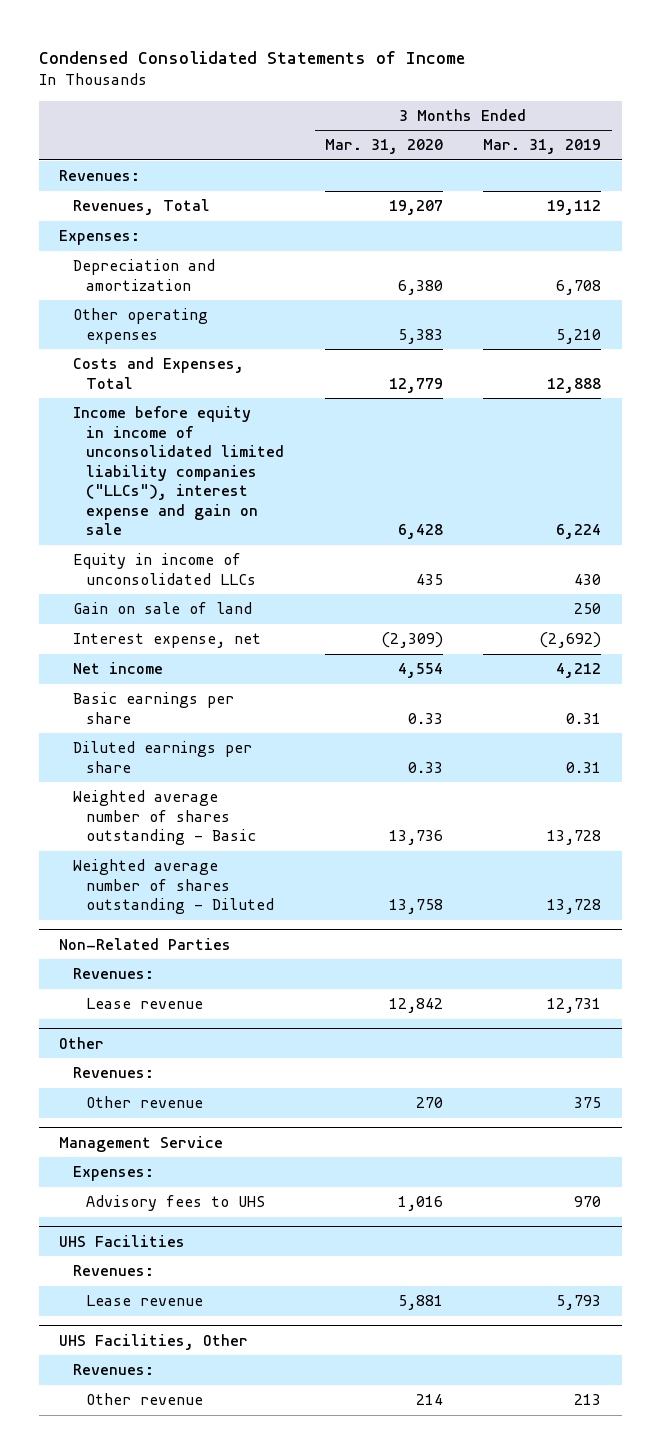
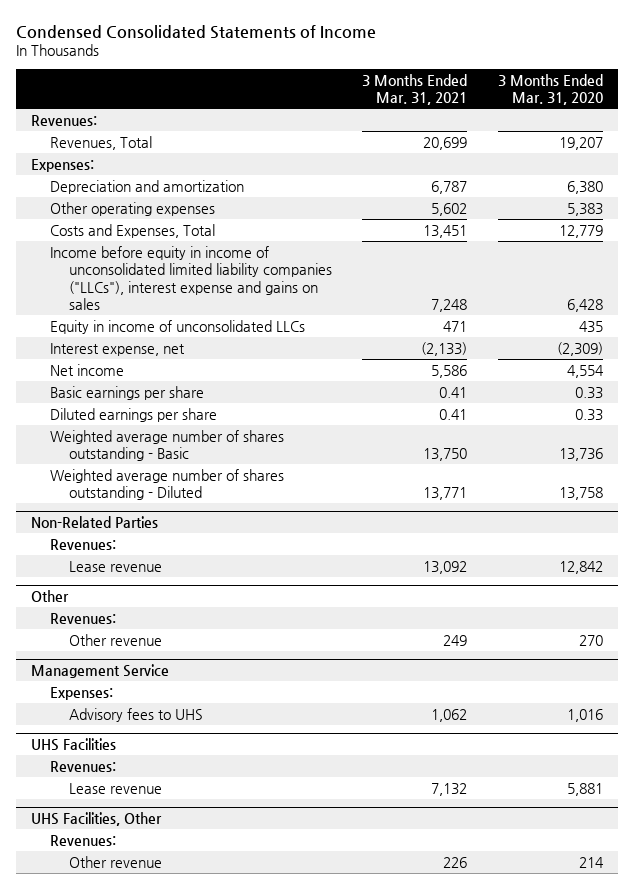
[483,139,602,155] Mar. 31, 2019 -> none
none -> [362,73,468,106] 3 Months Ended Mar. 31, 2021
[72,406,285,536] Income before equity in income of unconsolidated limited liability companies ("LLCs"), interest expense and gain on sale -> [49,245,332,311] Income before equity in income of unconsolidated limited liability companies ("LLCs"), interest expense and gains on sales
[72,602,252,615] Gain on sale of land -> none

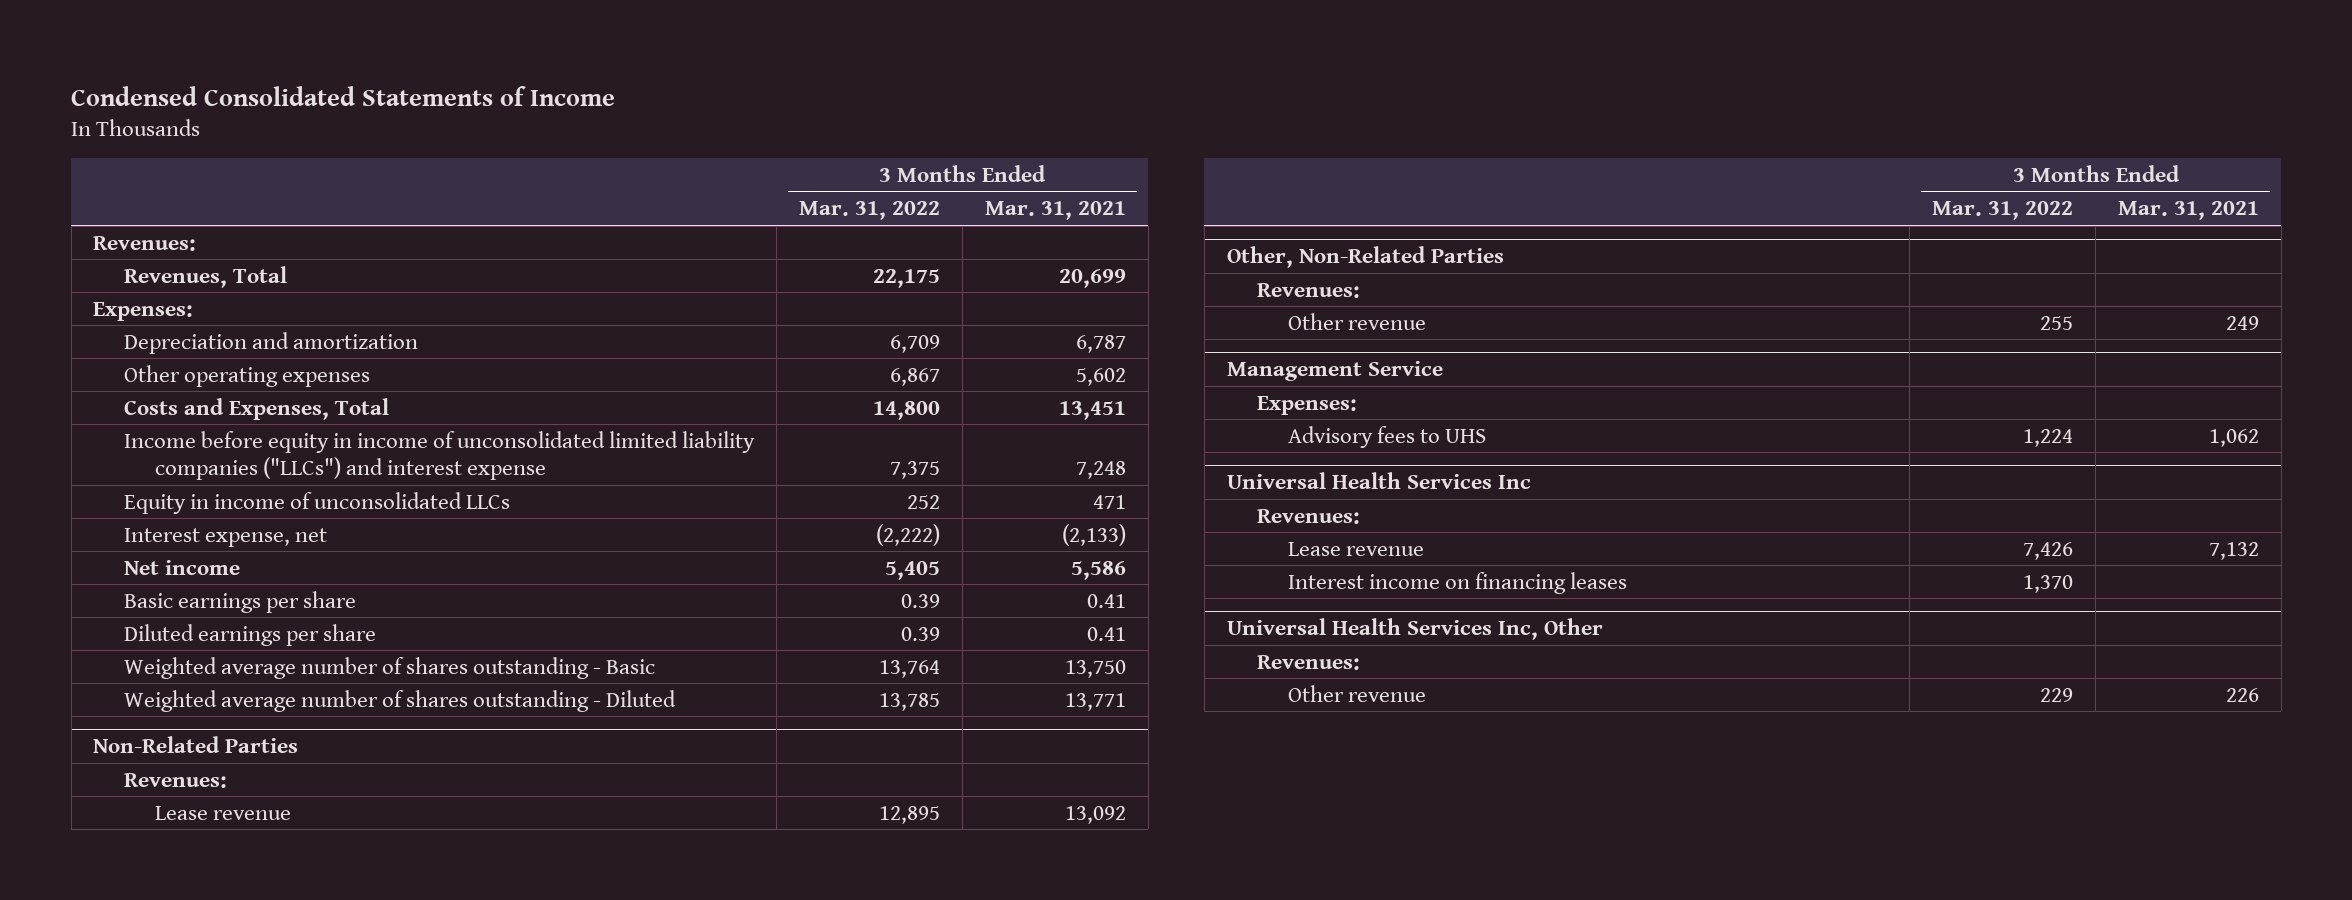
[497,73,603,106] 3 Months Ended Mar. 31, 2020 -> none
none -> [799,201,941,221] Mar. 31, 2022
[49,245,332,311] Income before equity in income of unconsolidated limited liability companies ("LLCs"), interest expense and gains on sales -> [124,430,756,481] Income before equity in income of unconsolidated limited liability companies ("LLCs") and interest expense
[31,590,70,603] Other -> none
none -> [1226,246,1504,269] Other, Non-Related Parties
[31,738,117,752] UHS Facilities -> [1226,472,1531,490] Universal Health Services Inc
[31,812,163,827] UHS Facilities, Other -> none
none -> [1287,571,1627,594] Interest income on financing leases
none -> [1226,618,1603,641] Universal Health Services Inc, Other

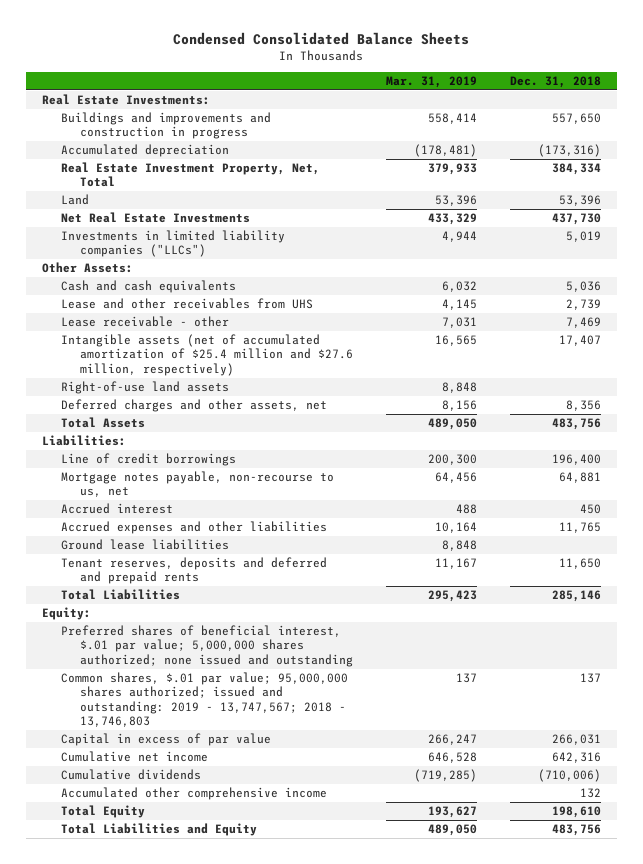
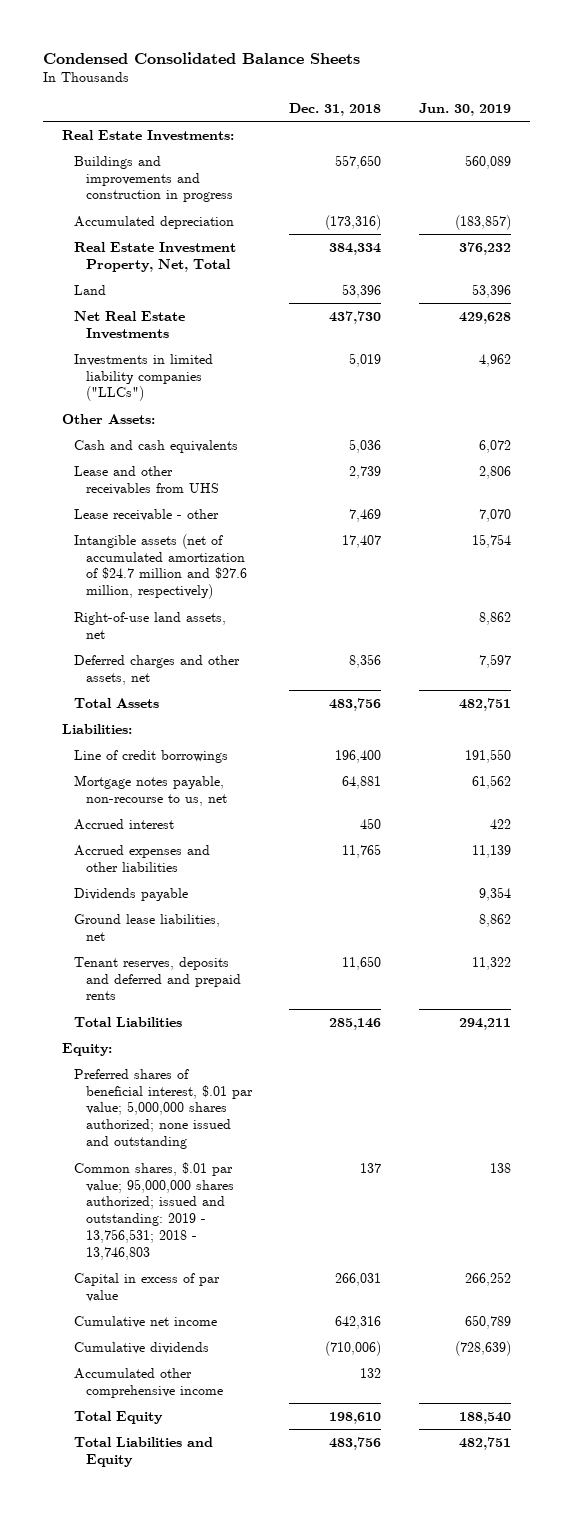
[385,76,477,89] Mar. 31, 2019 -> none
none -> [419,103,512,117] Jun. 30, 2019
[60,333,353,376] Intangible assets (net of accumulated amortization of $25.4 million and $27.6 million, respectively) -> [73,533,247,600] Intangible assets (net of accumulated amortization of $24.7 million and $27.6 million, respectively)
[60,380,229,394] Right-of-use land assets -> [73,611,226,639] Right-of-use land assets, net
none -> [73,887,188,901] Dividends payable
[60,538,229,550] Ground lease liabilities -> [73,913,220,941] Ground lease liabilities, net
[60,671,348,728] Common shares, $.01 par value; 95,000,000 shares authorized; issued and outstanding: 2019 - 13,747,567; 2018 - 13,746,803 -> [73,1161,234,1261] Common shares, $.01 par value; 95,000,000 shares authorized; issued and outstanding: 2019 - 13,756,531; 2018 - 13,746,803

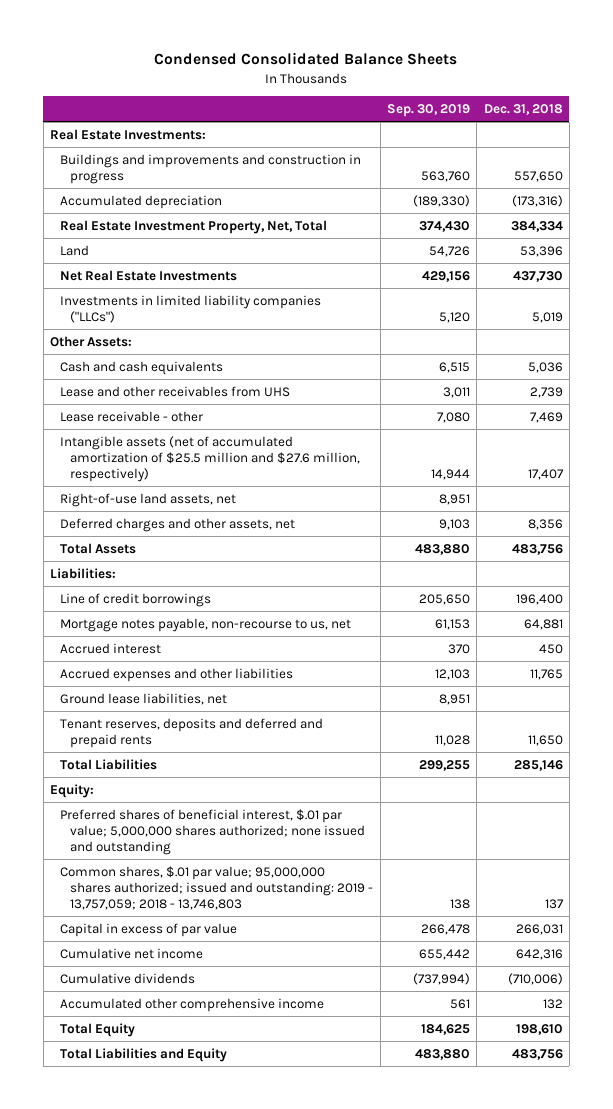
[419,103,512,117] Jun. 30, 2019 -> none
none -> [387,103,471,117] Sep. 30, 2019
[73,533,247,600] Intangible assets (net of accumulated amortization of $24.7 million and $27.6 million, respectively) -> [60,435,361,483] Intangible assets (net of accumulated amortization of $25.5 million and $27.6 million, respectively)
[73,887,188,901] Dividends payable -> none
[73,1161,234,1261] Common shares, $.01 par value; 95,000,000 shares authorized; issued and outstanding: 2019 - 13,756,531; 2018 - 13,746,803 -> [60,865,374,911] Common shares, $.01 par value; 95,000,000 shares authorized; issued and outstanding: 2019 - 13,757,059; 2018 - 13,746,803

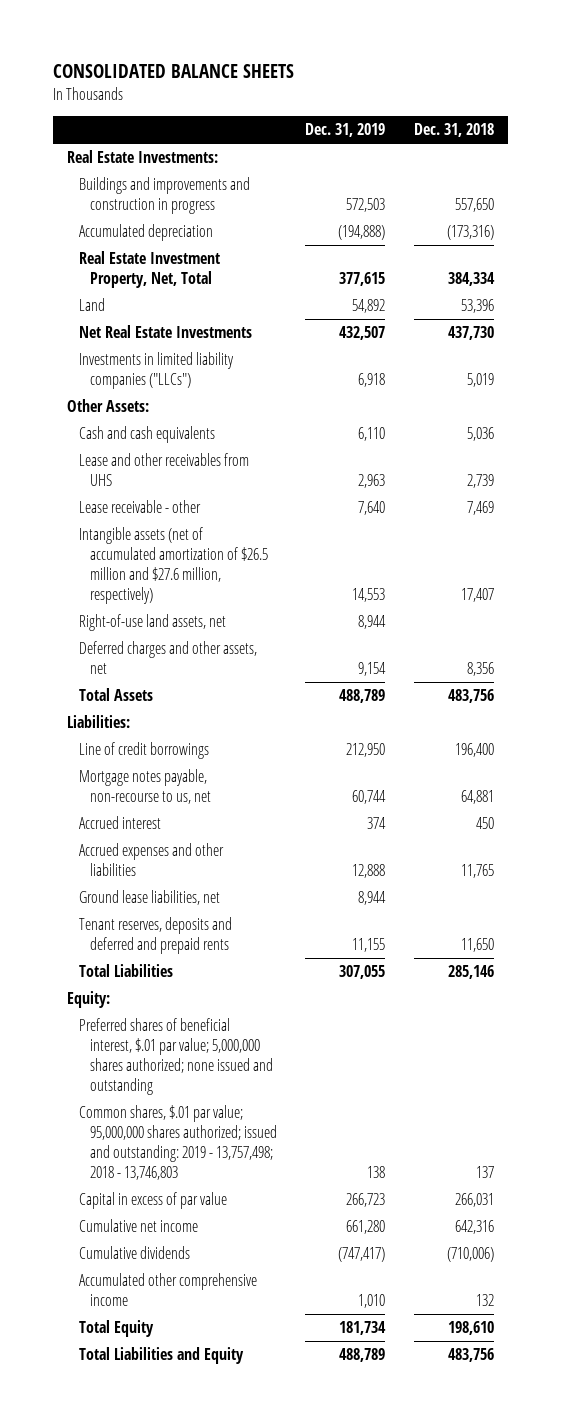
[154,52,458,66] Condensed Consolidated Balance Sheets -> [53,64,295,79] CONSOLIDATED BALANCE SHEETS
[387,103,471,117] Sep. 30, 2019 -> none
none -> [305,123,386,138] Dec. 31, 2019
[60,435,361,483] Intangible assets (net of accumulated amortization of $25.5 million and $27.6 million, respectively) -> [78,527,269,604] Intangible assets (net of accumulated amortization of $26.5 million and $27.6 million, respectively)
[60,865,374,911] Common shares, $.01 par value; 95,000,000 shares authorized; issued and outstanding: 2019 - 13,757,059; 2018 - 13,746,803 -> [78,1105,278,1180] Common shares, $.01 par value; 95,000,000 shares authorized; issued and outstanding: 2019 - 13,757,498; 2018 - 13,746,803

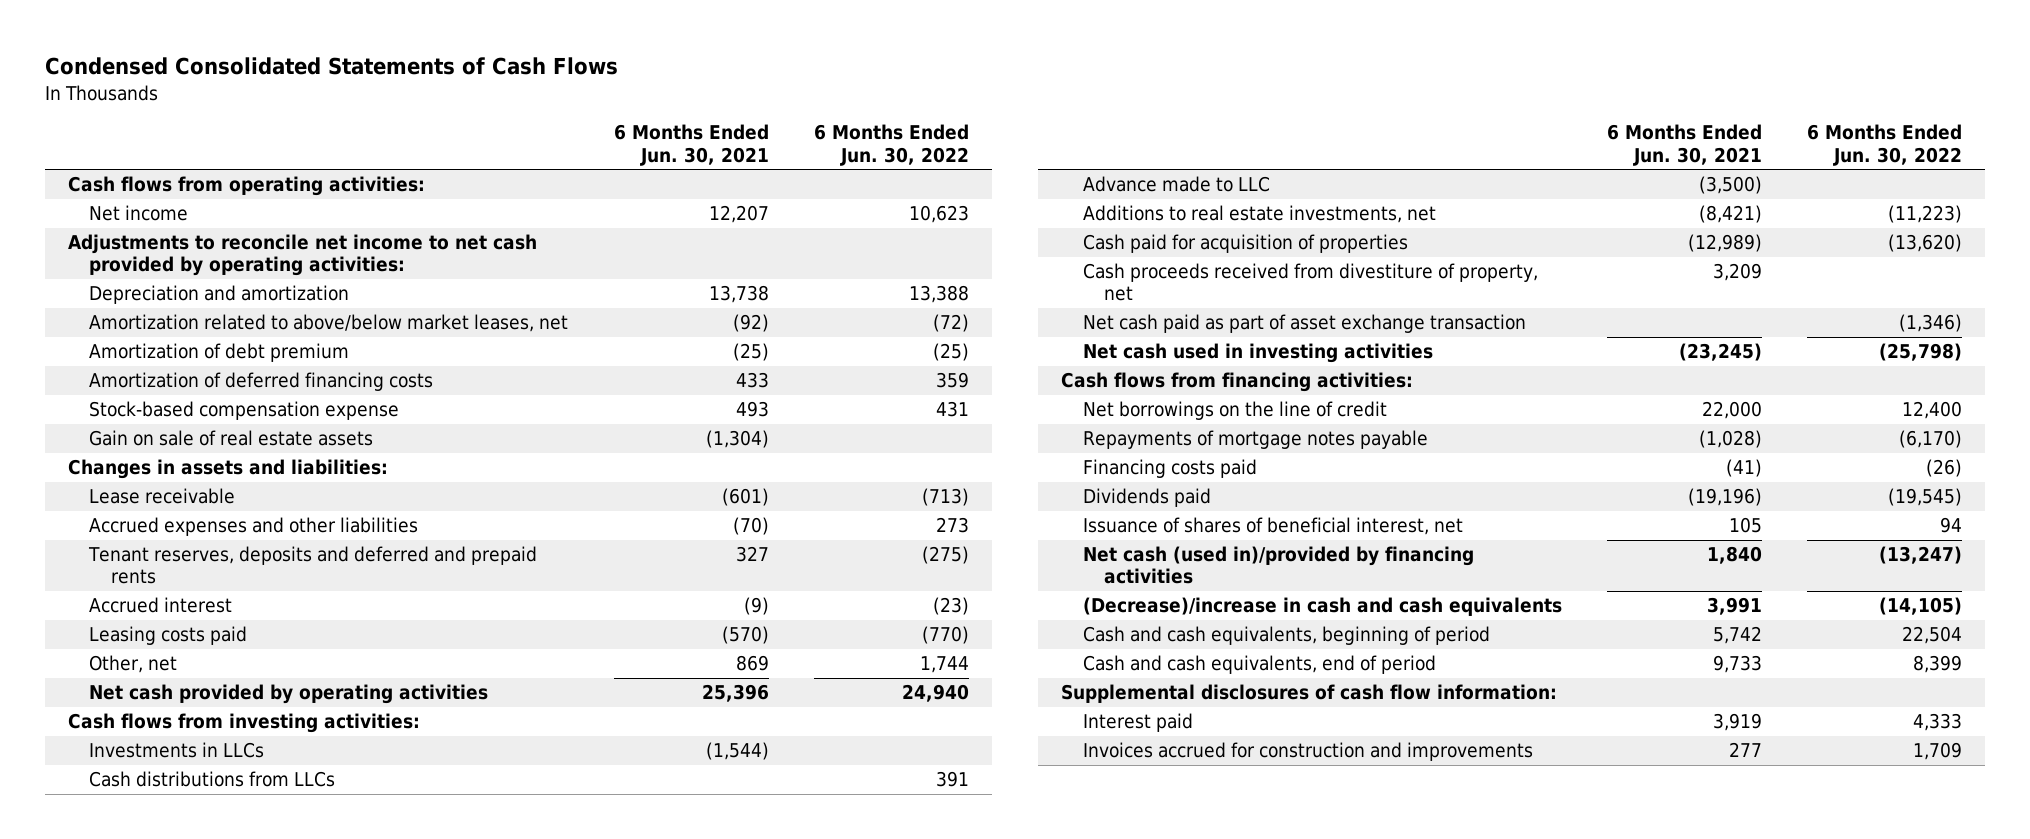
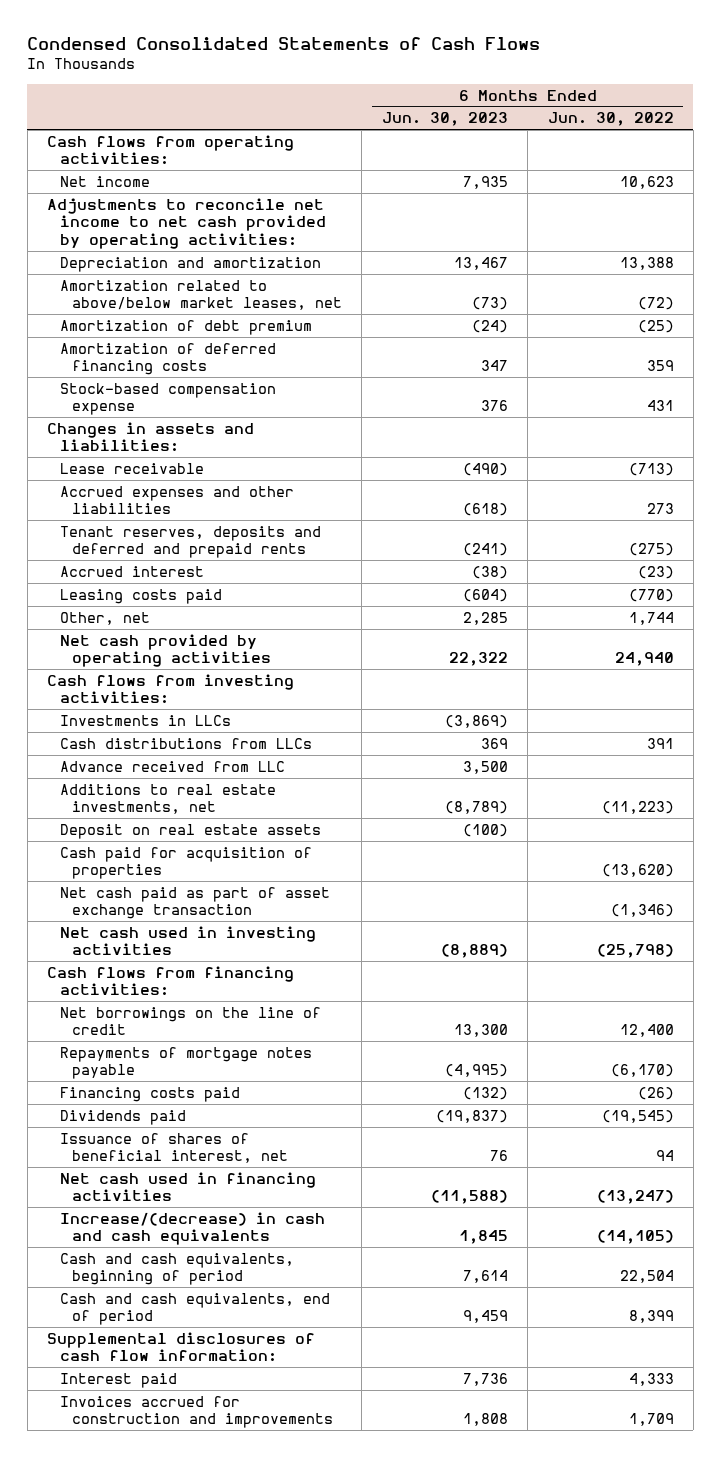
[613,124,769,166] 6 Months Ended Jun. 30, 2021 -> none
none -> [381,112,508,127] Jun. 30, 2023
[89,430,374,447] Gain on sale of real estate assets -> none
[1082,176,1270,193] Advance made to LLC -> none
none -> [59,760,285,772] Advance received from LLC
none -> [59,823,321,839] Deposit on real estate assets
[1082,263,1538,302] Cash proceeds received from divestiture of property, net -> none
[1082,546,1474,585] Net cash (used in)/provided by financing activities -> [59,1171,316,1202] Net cash used in financing activities
[1082,597,1562,617] (Decrease)/increase in cash and cash equivalents -> [59,1211,325,1246] Increase/(decrease) in cash and cash equivalents

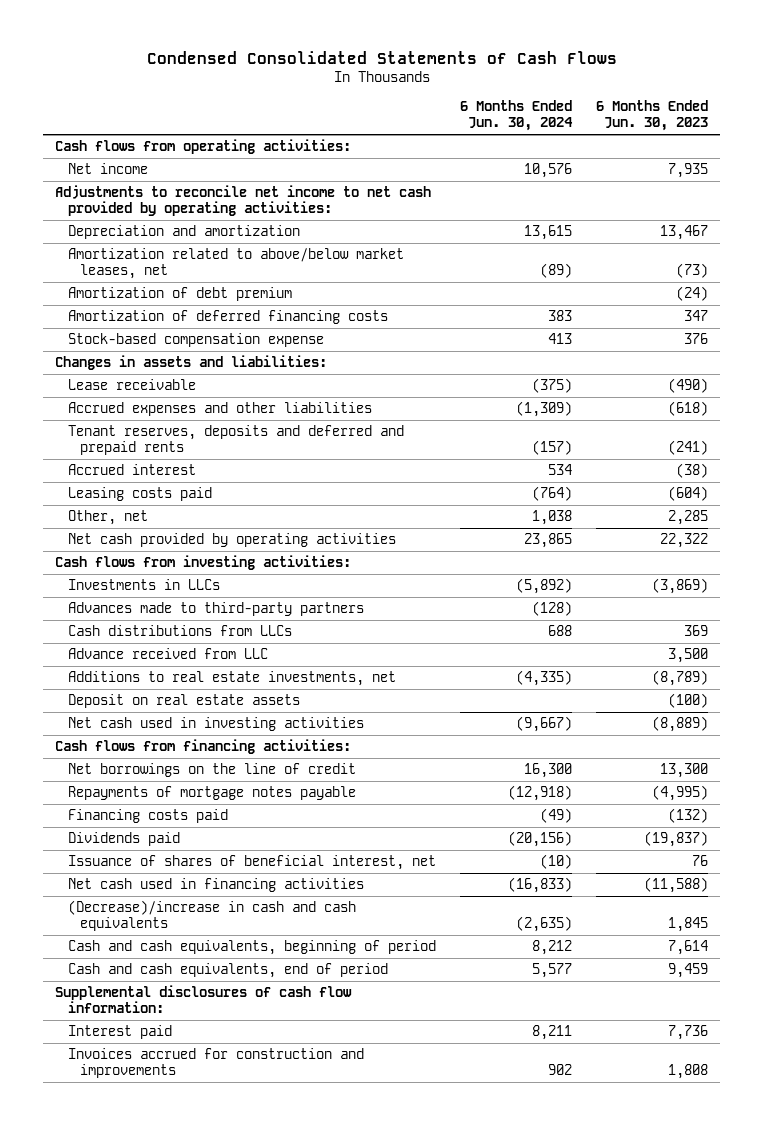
[547,112,674,127] Jun. 30, 2022 -> none
none -> [459,100,573,132] 6 Months Ended Jun. 30, 2024
none -> [67,602,364,617] Advances made to third-party partners
[59,846,312,880] Cash paid for acquisition of properties -> none
[59,886,330,920] Net cash paid as part of asset exchange transaction -> none
[59,1211,325,1246] Increase/(decrease) in cash and cash equivalents -> [67,900,356,931] (Decrease)/increase in cash and cash equivalents

